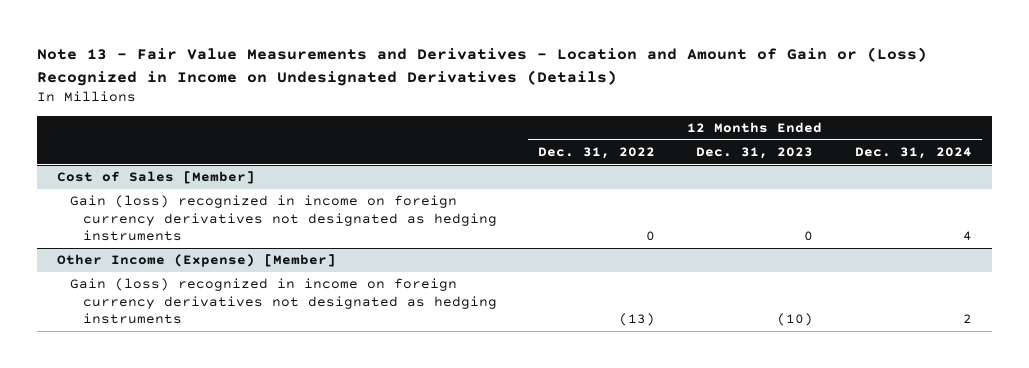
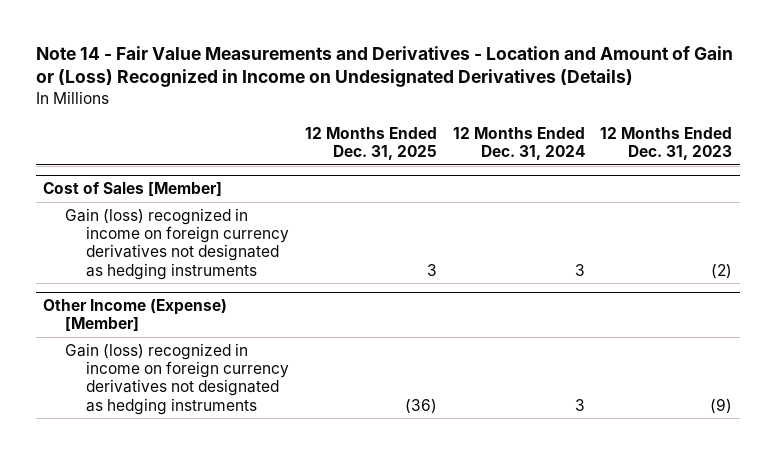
[36,47,927,86] Note 13 - Fair Value Measurements and Derivatives - Location and Amount of Gain or (Loss) Recognized in Income on Undesignated Derivatives (Details) -> [35,45,733,88] Note 14 - Fair Value Measurements and Derivatives - Location and Amount of Gain or (Loss) Recognized in Income on Undesignated Derivatives (Details)
[538,147,656,160] Dec. 31, 2022 -> none
none -> [304,126,437,160] 12 Months Ended Dec. 31, 2025
[804,231,814,242] 0 -> [711,263,733,279] (2)
[962,231,972,242] 4 -> [574,263,585,276] 3
[777,313,814,327] (10) -> [710,397,733,414] (9)
[962,314,972,324] 2 -> [574,398,585,411] 3

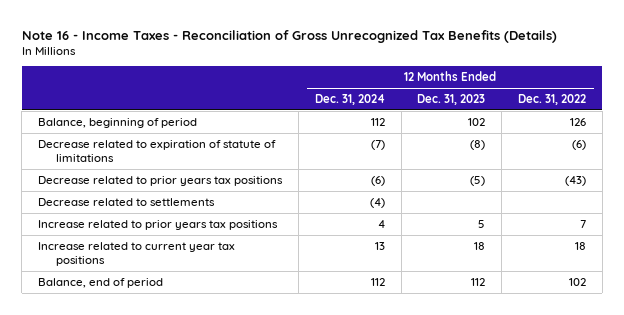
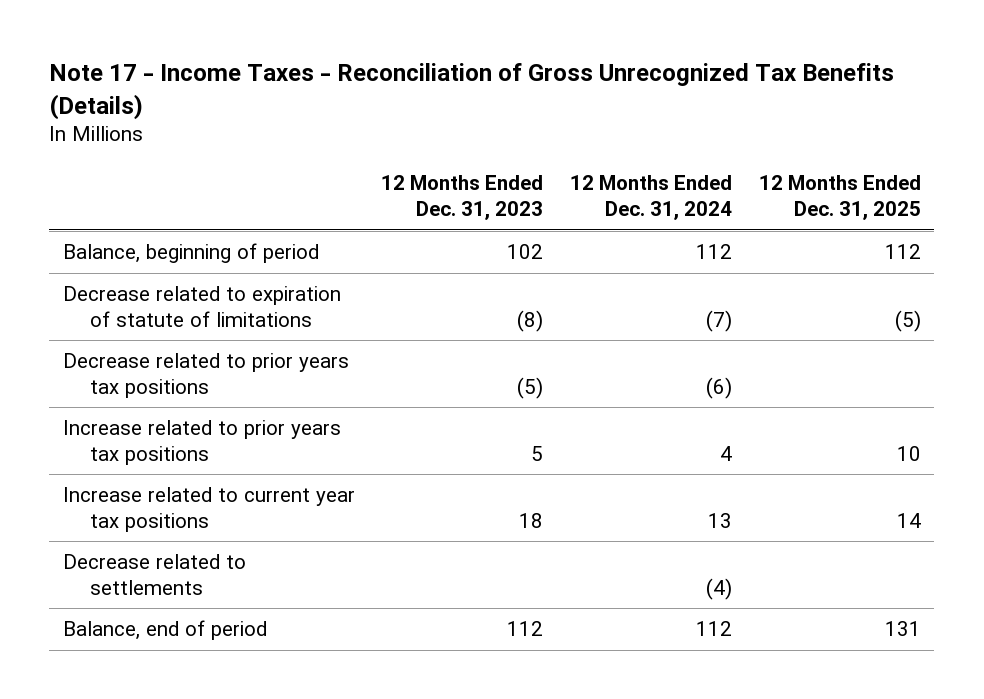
[21,29,557,43] Note 16 - Income Taxes - Reconciliation of Gross Unrecognized Tax Benefits (Details) -> [49,63,895,120] Note 17 - Income Taxes - Reconciliation of Gross Unrecognized Tax Benefits (Details)
[518,93,587,105] Dec. 31, 2022 -> none
none -> [758,175,921,221] 12 Months Ended Dec. 31, 2025
[38,197,216,206] Decrease related to settlements -> [62,554,246,595] Decrease related to settlements

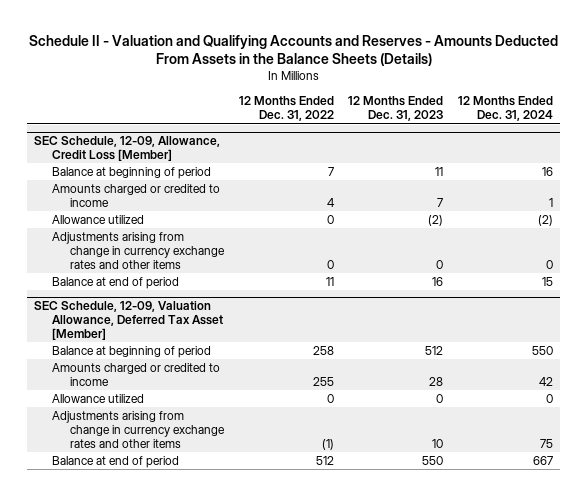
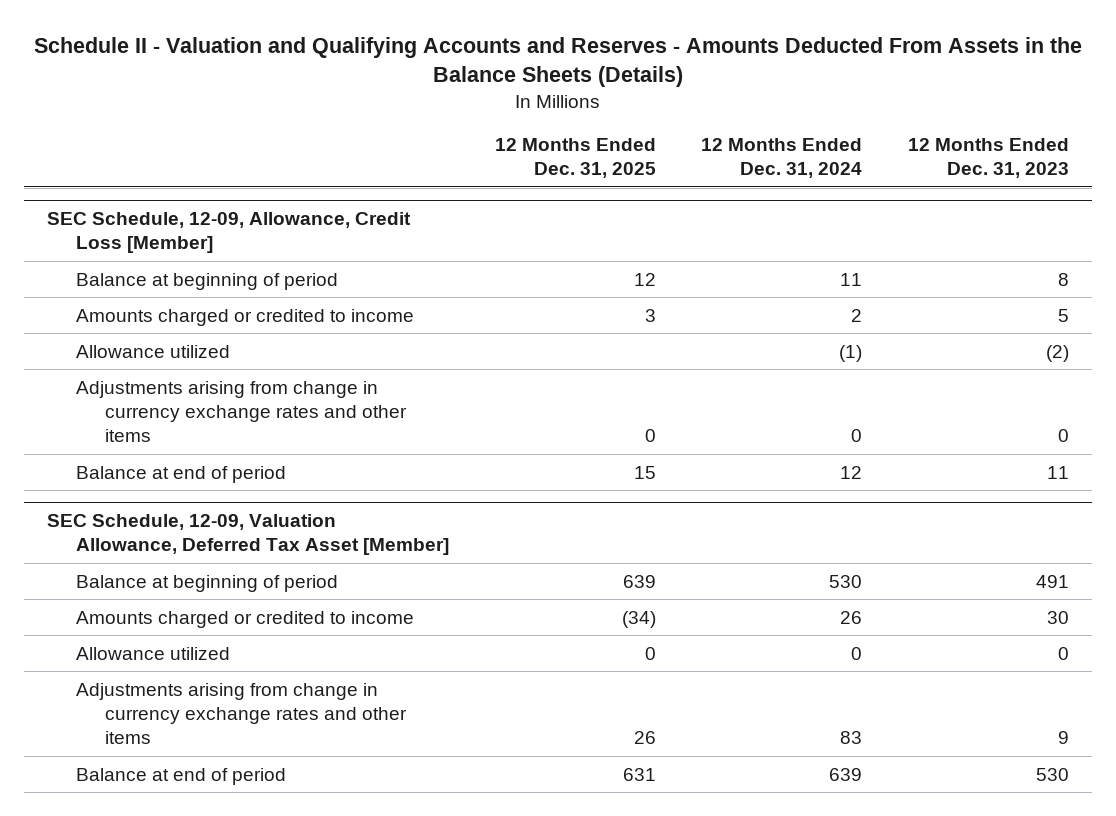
[238,96,334,122] 12 Months Ended Dec. 31, 2022 -> none
none -> [494,138,656,179] 12 Months Ended Dec. 31, 2025
[435,166,444,176] 11 -> [1058,272,1070,286] 8
[541,166,553,176] 16 -> [840,272,863,286] 11
[437,197,444,207] 7 -> [1058,308,1070,322] 5
[548,197,553,207] 1 -> [851,308,863,322] 2
[537,214,553,226] (2) -> [839,344,863,362] (1)
[432,276,444,286] 16 -> [1047,465,1070,479] 11
[541,276,553,286] 15 -> [840,465,863,479] 12
[425,345,444,355] 512 -> [1036,574,1070,588] 491
[531,345,553,355] 550 -> [829,574,863,588] 530
[429,376,444,386] 28 -> [1047,610,1070,624] 30
[538,376,553,386] 42 -> [840,610,863,624] 26
[432,438,444,448] 10 -> [1058,731,1070,745] 9
[539,438,553,448] 75 -> [840,731,863,745] 83
[422,455,444,465] 550 -> [1036,767,1070,781] 530
[532,455,553,465] 667 -> [829,767,863,781] 639

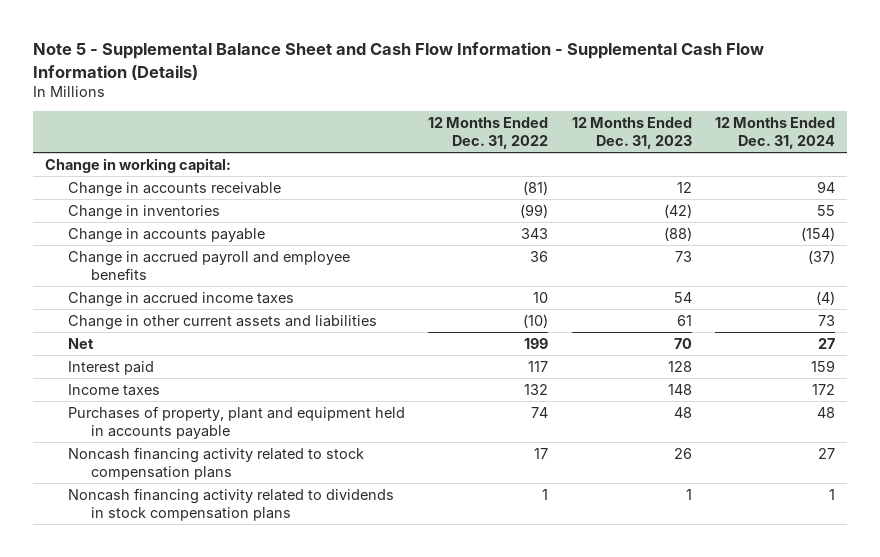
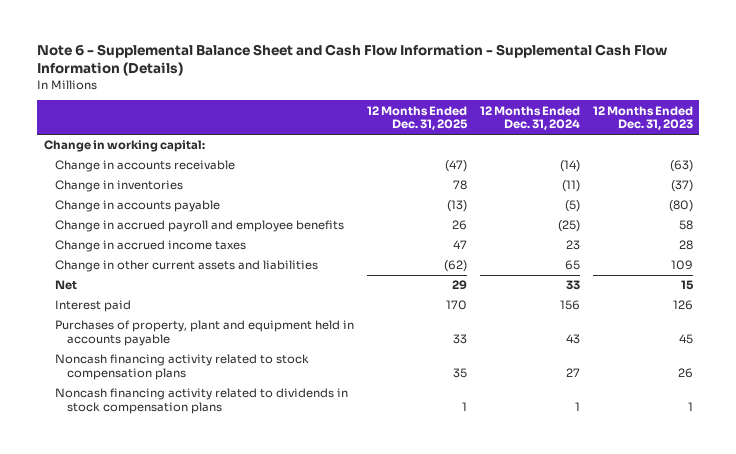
[33,42,765,80] Note 5 - Supplemental Balance Sheet and Cash Flow Information - Supplemental Cash Flow Information (Details) -> [37,44,669,77] Note 6 - Supplemental Balance Sheet and Cash Flow Information - Supplemental Cash Flow Information (Details)
[428,116,549,149] 12 Months Ended Dec. 31, 2022 -> none
none -> [367,105,469,131] 12 Months Ended Dec. 31, 2025
[67,383,160,396] Income taxes -> none
[676,181,692,193] 12 -> [669,160,693,173] (63)
[817,180,836,193] 94 -> [559,160,580,173] (14)
[663,203,692,218] (42) -> [670,180,693,193] (37)
[817,204,836,216] 55 -> [561,180,580,193] (11)
[663,226,692,241] (88) -> [668,200,693,213] (80)
[801,226,836,241] (154) -> [564,200,580,213] (5)
[674,250,692,262] 73 -> [678,220,693,231] 58
[808,249,836,264] (37) -> [557,220,580,233] (25)
[673,291,692,303] 54 -> [678,240,693,251] 28
[816,290,836,305] (4) -> [565,240,580,251] 23
[676,314,692,326] 61 -> [670,260,693,271] 109
[818,314,836,326] 73 -> [564,260,580,271] 65
[673,337,692,349] 70 -> [680,280,694,291] 15
[818,337,836,349] 27 -> [565,280,580,291] 33
[667,360,692,372] 128 -> [672,300,693,311] 126
[811,359,836,372] 159 -> [559,300,580,311] 156
[673,406,692,418] 48 -> [678,333,693,344] 45
[817,406,836,418] 48 -> [565,333,580,344] 43

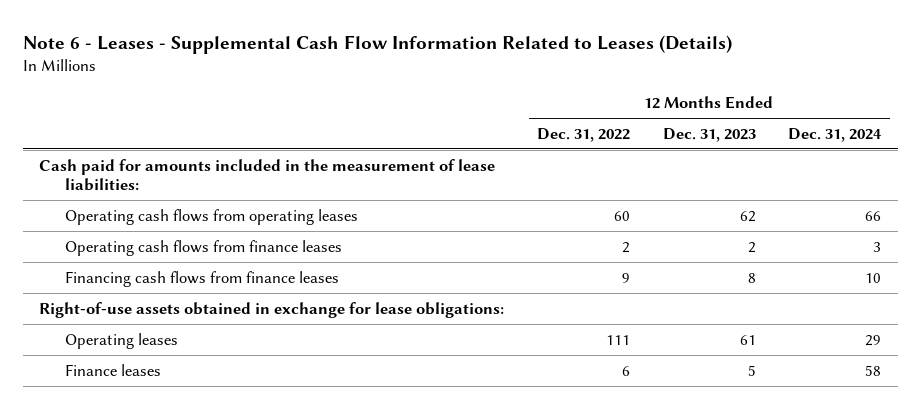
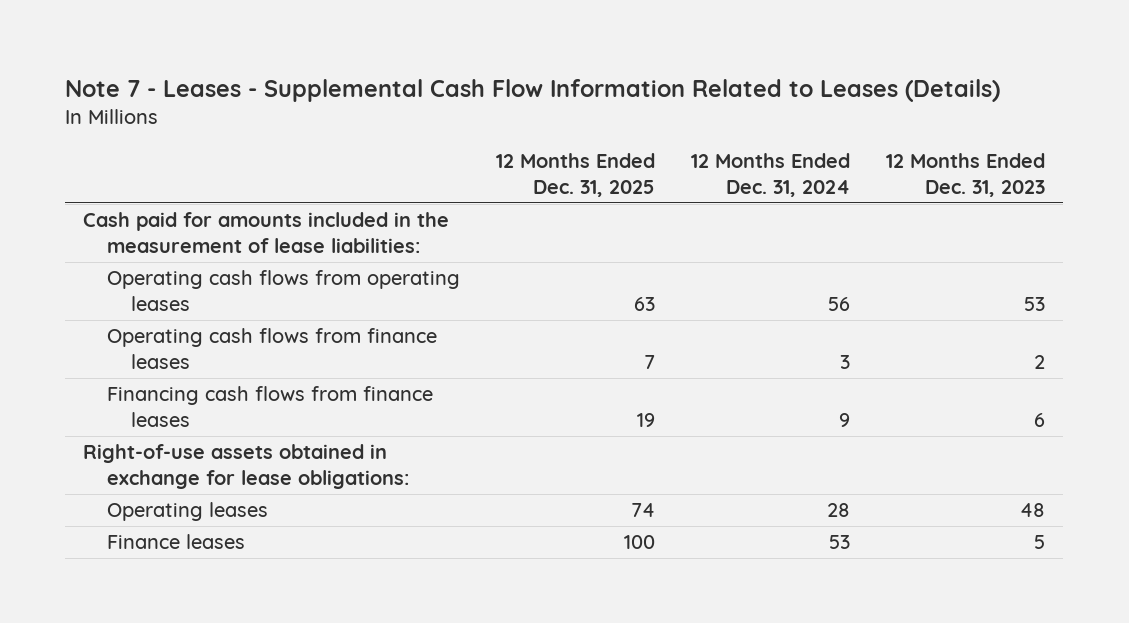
[22,34,732,54] Note 6 - Leases - Supplemental Cash Flow Information Related to Leases (Details) -> [65,78,1001,102] Note 7 - Leases - Supplemental Cash Flow Information Related to Leases (Details)
[536,127,630,142] Dec. 31, 2022 -> none
none -> [496,152,656,197] 12 Months Ended Dec. 31, 2025
[739,210,756,222] 62 -> [1024,297,1046,312] 53
[865,210,882,221] 66 -> [828,297,851,312] 56
[747,272,756,283] 8 -> [1034,413,1046,428] 6
[865,272,882,283] 10 -> [839,413,851,428] 9
[739,334,756,345] 61 -> [1020,503,1046,518] 48
[865,334,882,346] 29 -> [827,503,851,518] 28
[865,364,882,376] 58 -> [829,535,851,550] 53

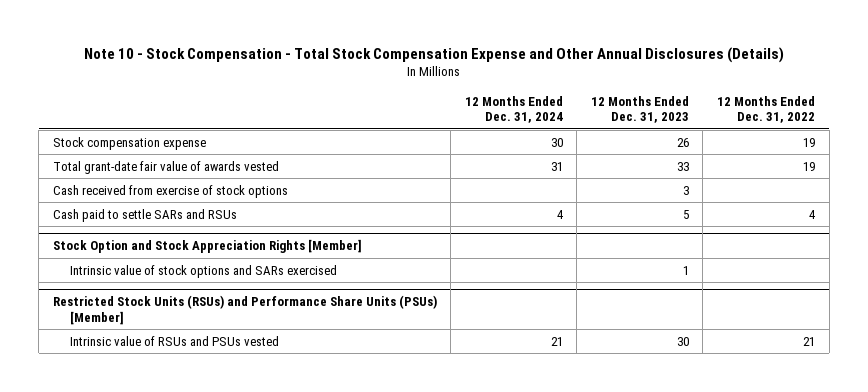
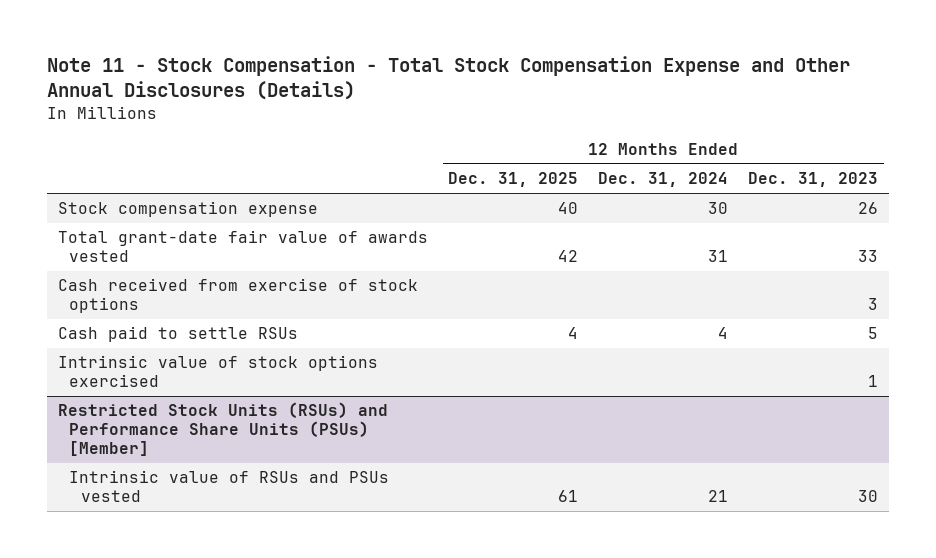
[83,46,784,63] Note 10 - Stock Compensation - Total Stock Compensation Expense and Other Annual Disclosures (Details) -> [47,56,851,101] Note 11 - Stock Compensation - Total Stock Compensation Expense and Other Annual Disclosures (Details)
[717,95,816,124] 12 Months Ended Dec. 31, 2022 -> none
none -> [447,172,578,188] Dec. 31, 2025
[52,239,362,254] Stock Option and Stock Appreciation Rights [Member] -> none
[52,208,237,222] Cash paid to settle SARs and RSUs -> [57,326,298,343] Cash paid to settle RSUs
[69,264,337,278] Intrinsic value of stock options and SARs exercised -> [57,355,378,388] Intrinsic value of stock options exercised

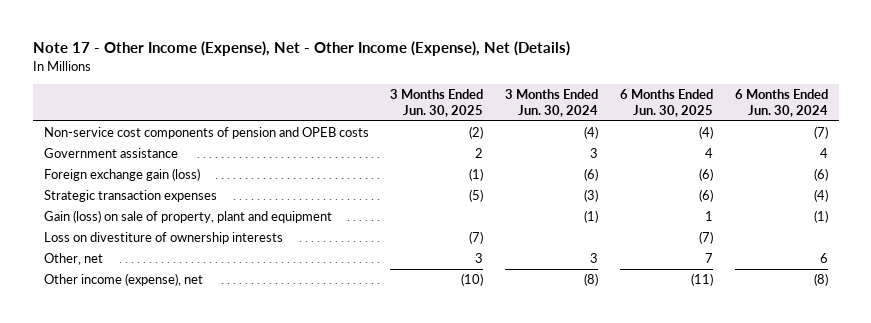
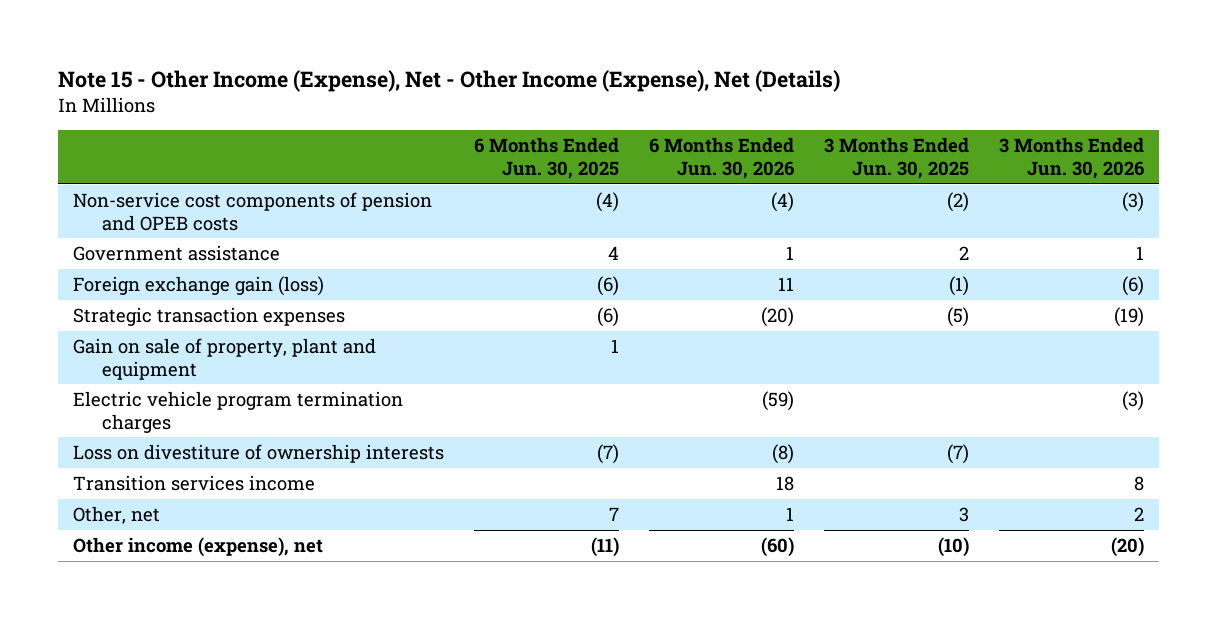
[32,41,570,57] Note 17 - Other Income (Expense), Net - Other Income (Expense), Net (Details) -> [58,69,841,92] Note 15 - Other Income (Expense), Net - Other Income (Expense), Net (Details)
[505,88,599,118] 3 Months Ended Jun. 30, 2024 -> none
[734,88,828,118] 6 Months Ended Jun. 30, 2024 -> none
none -> [649,137,795,180] 6 Months Ended Jun. 30, 2026
none -> [998,137,1144,180] 3 Months Ended Jun. 30, 2026
[43,209,332,223] Gain (loss) on sale of property, plant and equipment -> [73,337,377,380] Gain on sale of property, plant and equipment
none -> [73,390,404,433] Electric vehicle program termination charges
none -> [73,474,316,491] Transition services income

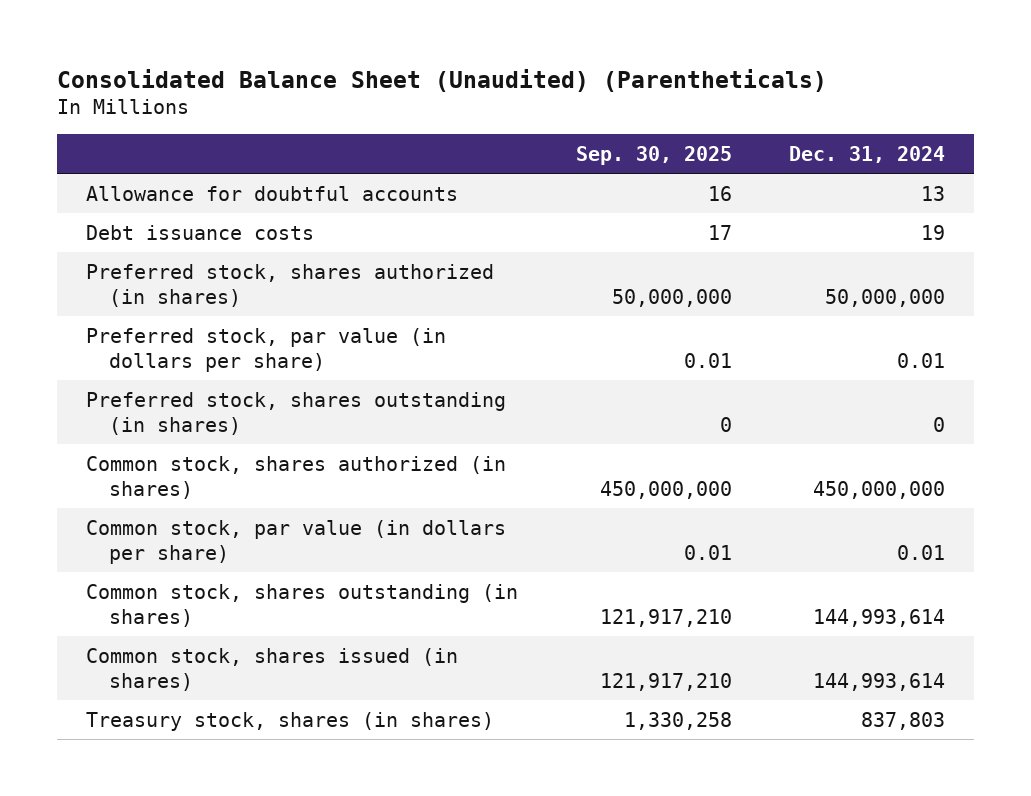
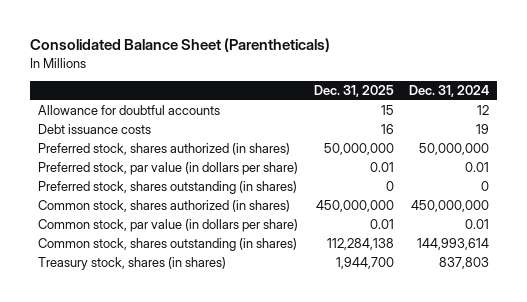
[57,68,828,92] Consolidated Balance Sheet (Unaudited) (Parentheticals) -> [30,38,331,53] Consolidated Balance Sheet (Parentheticals)
[575,145,732,165] Sep. 30, 2025 -> none
none -> [313,84,394,97] Dec. 31, 2025
[921,185,946,201] 13 -> [477,105,490,116] 12
[85,647,458,691] Common stock, shares issued (in shares) -> none

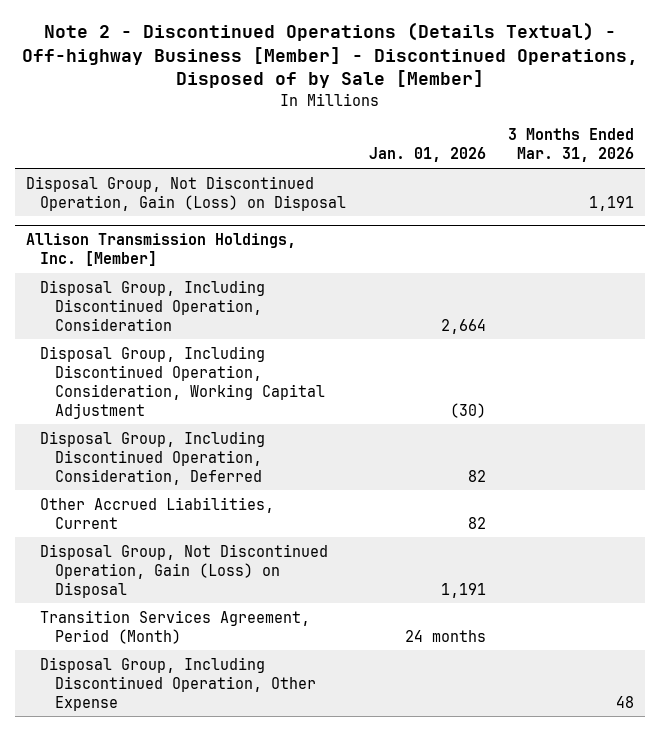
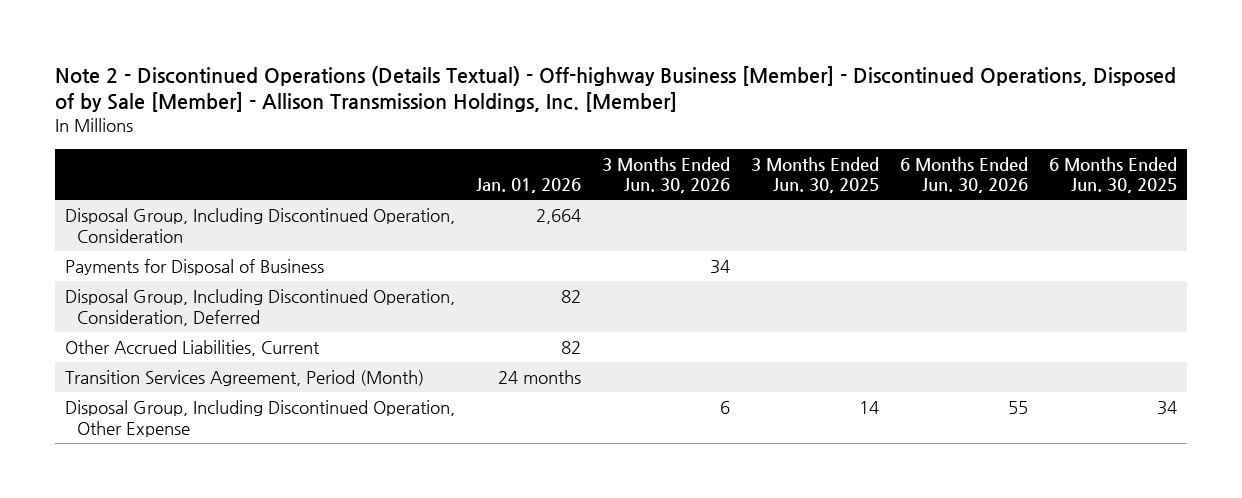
[22,22,639,89] Note 2 - Discontinued Operations (Details Textual) - Off-highway Business [Member] - Discontinued Operations, Disposed of by Sale [Member] -> [54,65,1176,113] Note 2 - Discontinued Operations (Details Textual) - Off-highway Business [Member] - Discontinued Operations, Disposed of by Sale [Member] - Allison Transmission Holdings, Inc. [Member]
[508,128,635,163] 3 Months Ended Mar. 31, 2026 -> none
none -> [602,156,731,194] 3 Months Ended Jun. 30, 2026
none -> [750,156,879,194] 3 Months Ended Jun. 30, 2025
none -> [899,156,1028,194] 6 Months Ended Jun. 30, 2026
none -> [1048,156,1177,194] 6 Months Ended Jun. 30, 2025
[26,175,347,211] Disposal Group, Not Discontinued Operation, Gain (Loss) on Disposal -> none
[26,233,297,267] Allison Transmission Holdings, Inc. [Member] -> none
[40,345,325,419] Disposal Group, Including Discontinued Operation, Consideration, Working Capital Adjustment -> none
none -> [65,259,325,276] Payments for Disposal of Business
[40,543,329,598] Disposal Group, Not Discontinued Operation, Gain (Loss) on Disposal -> none

